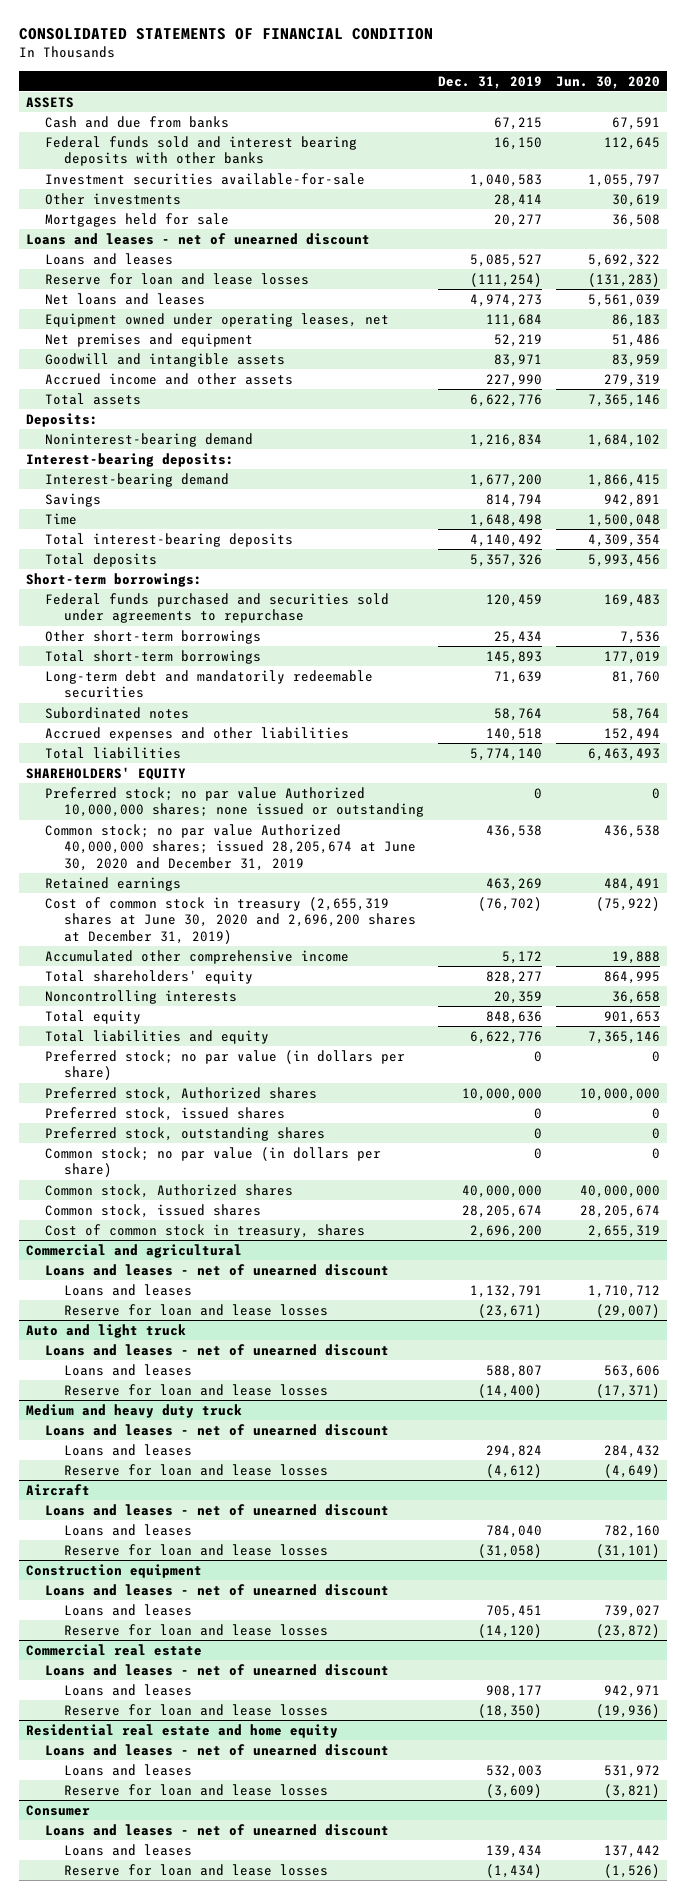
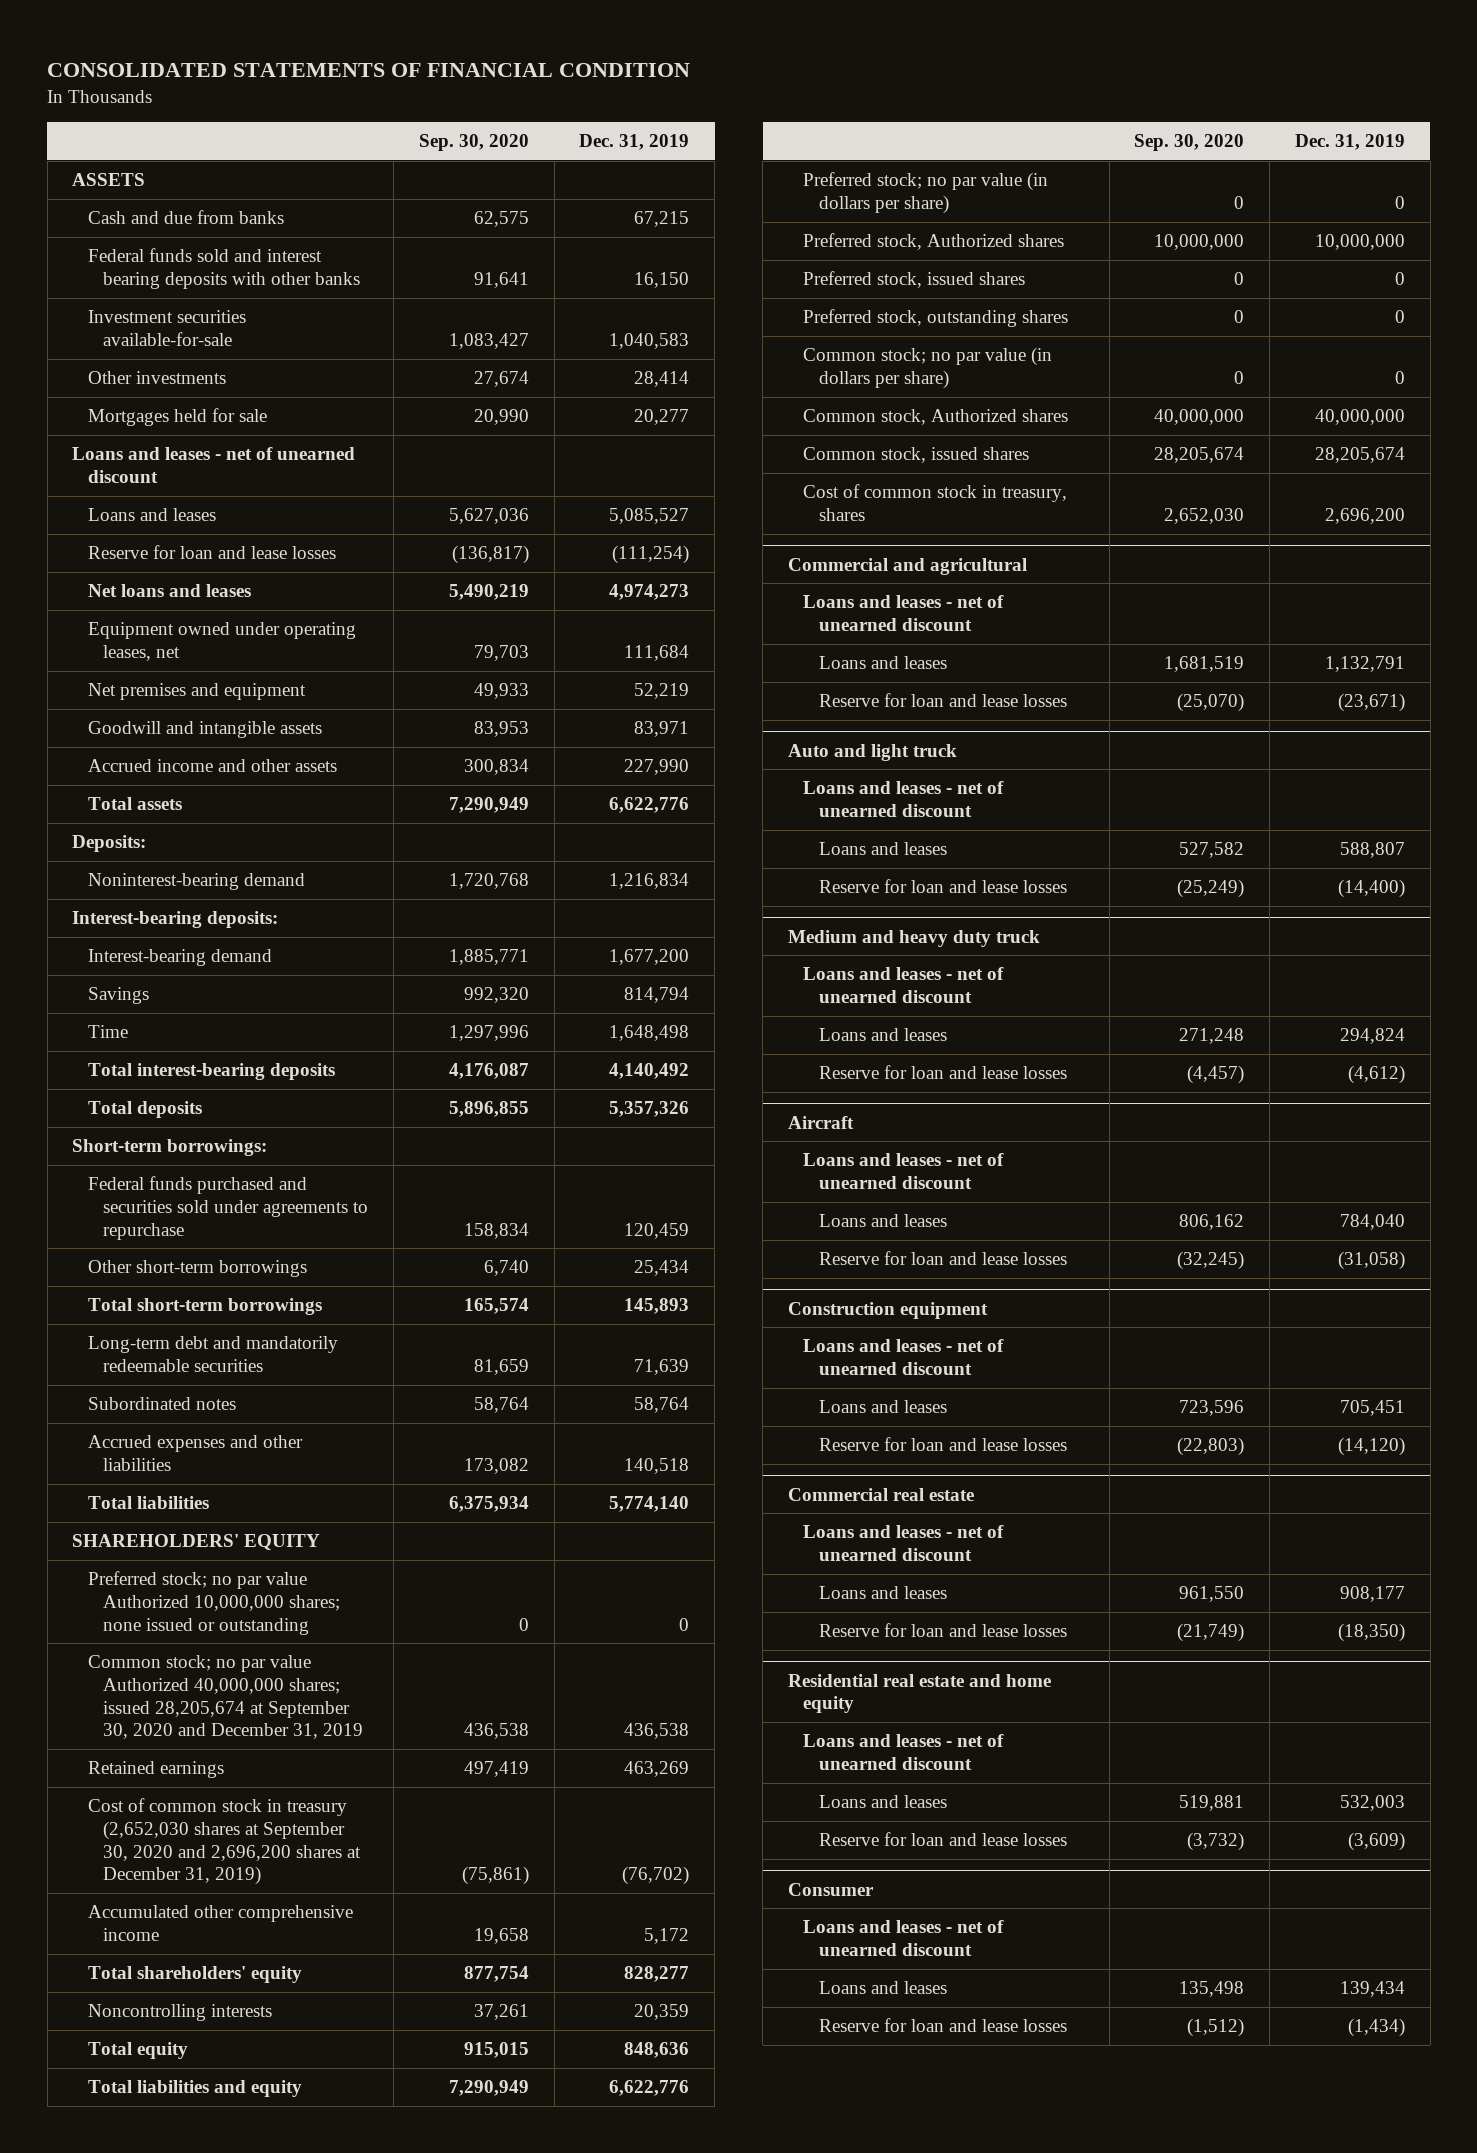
[555,75,660,89] Jun. 30, 2020 -> none
none -> [418,133,529,151] Sep. 30, 2020
[44,823,417,871] Common stock; no par value Authorized 40,000,000 shares; issued 28,205,674 at June 30, 2020 and December 31, 2019 -> [87,1655,364,1740] Common stock; no par value Authorized 40,000,000 shares; issued 28,205,674 at September 30, 2020 and December 31, 2019
[44,896,417,944] Cost of common stock in treasury (2,655,319 shares at June 30, 2020 and 2,696,200 shares at December 31, 2019) -> [87,1798,362,1886] Cost of common stock in treasury (2,652,030 shares at September 30, 2020 and 2,696,200 shares at December 31, 2019)

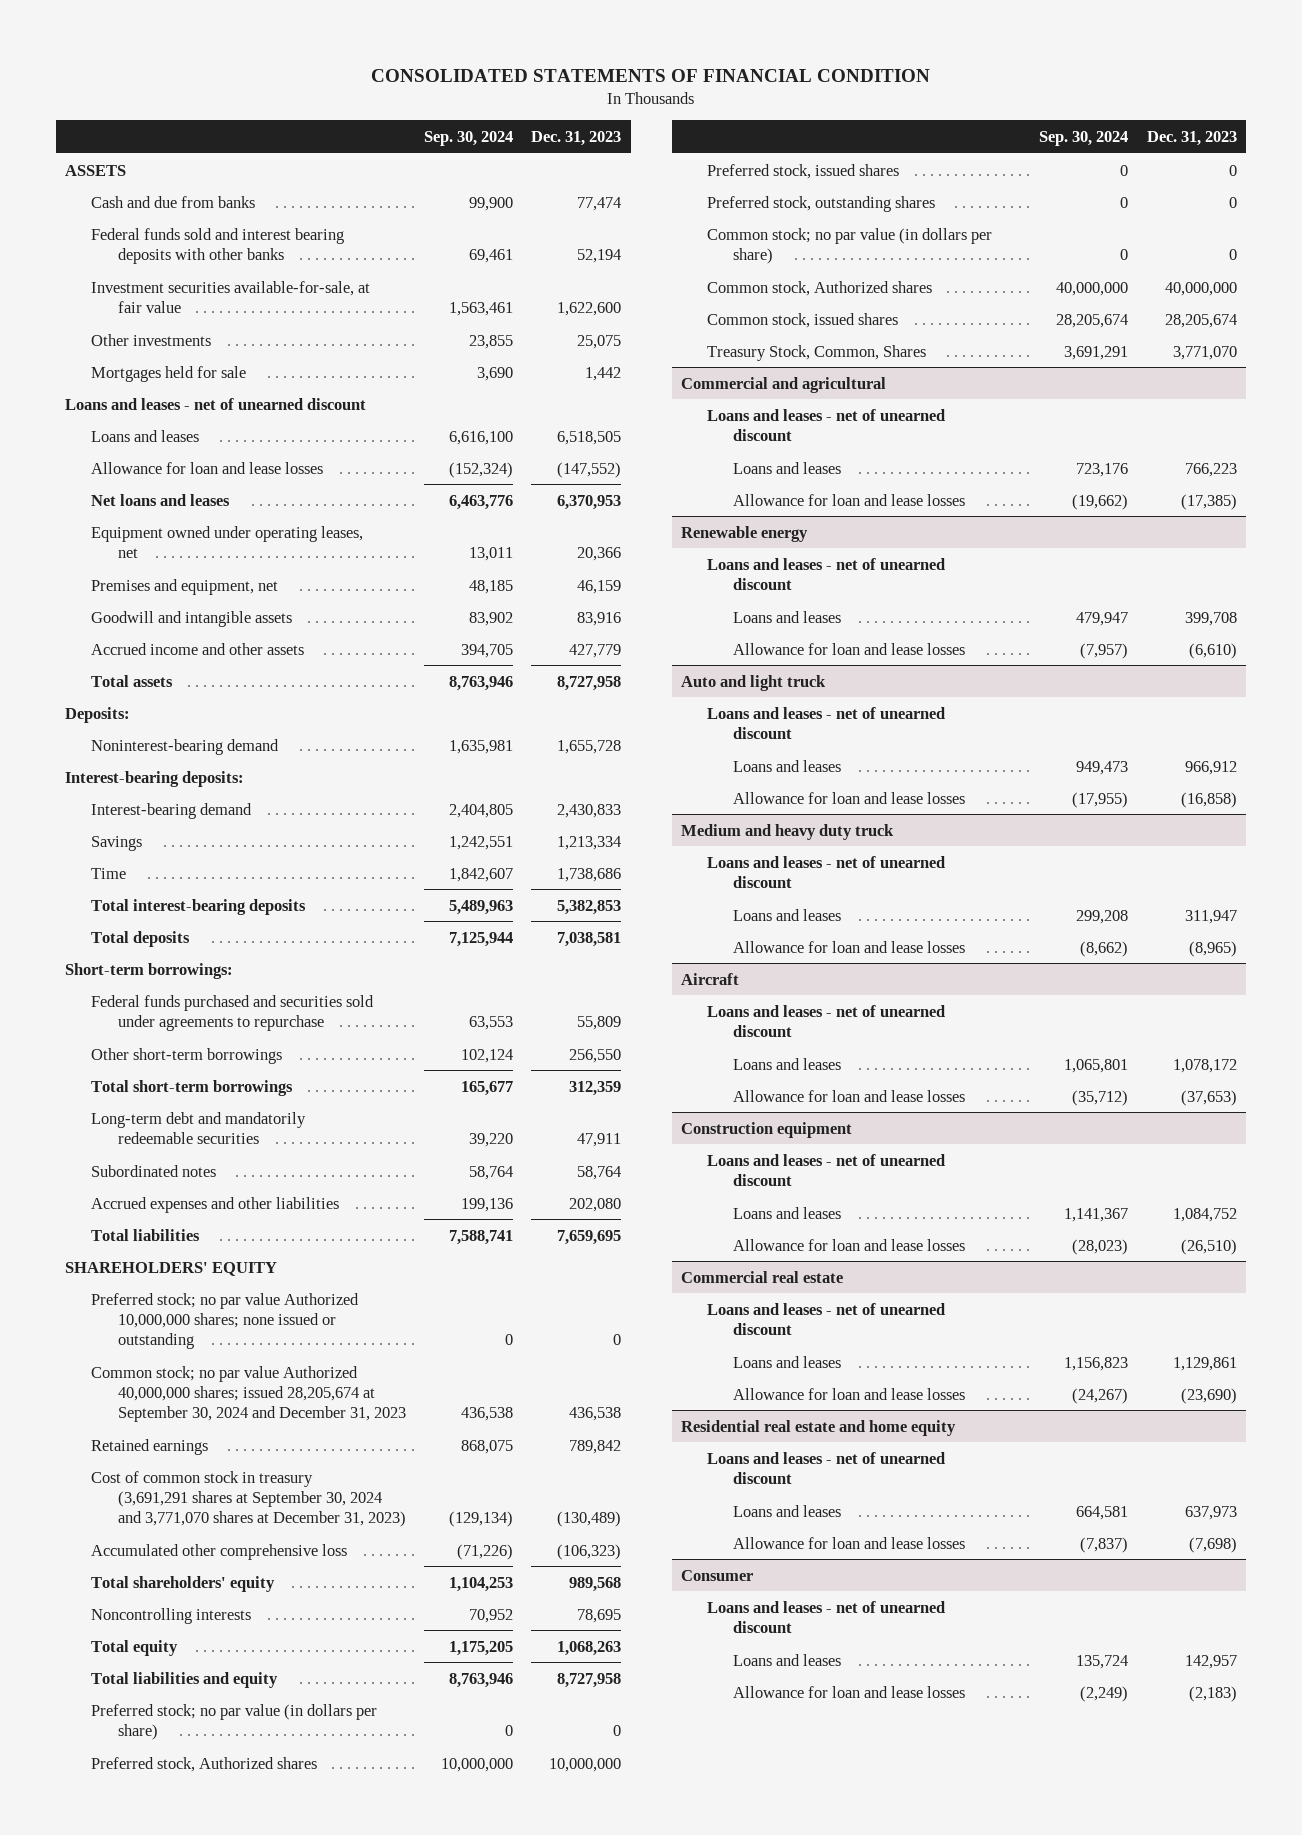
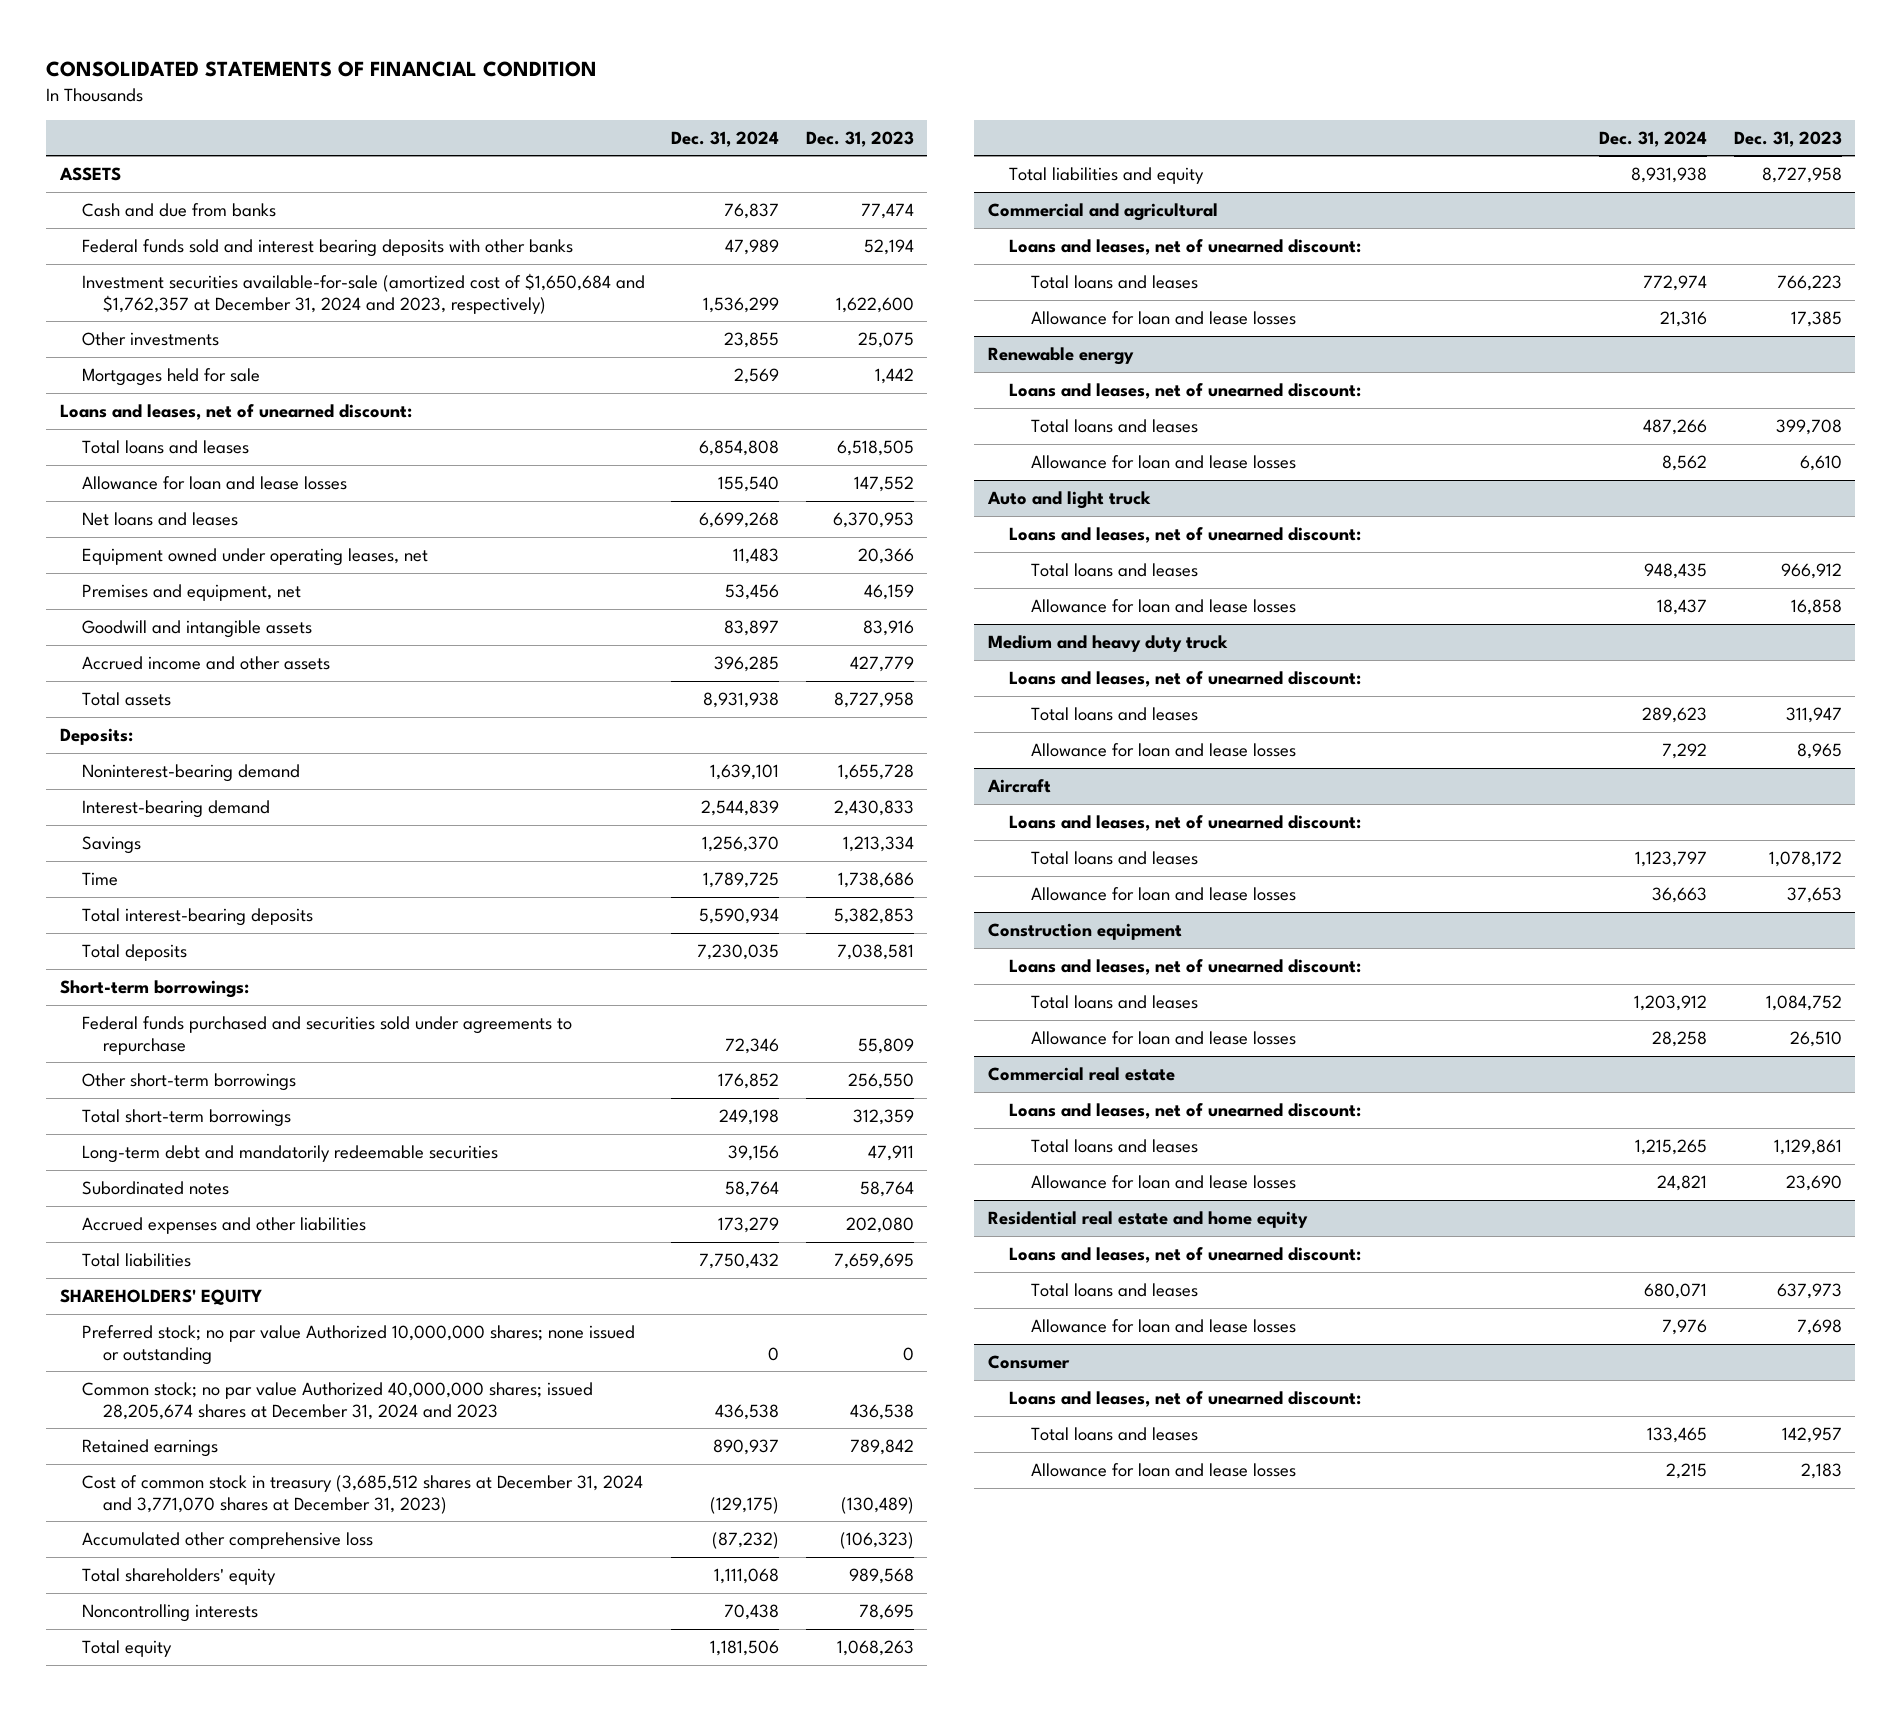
[423,130,513,146] Sep. 30, 2024 -> none
none -> [671,130,780,147] Dec. 31, 2024
[91,280,371,313] Investment securities available-for-sale, at fair value -> [81,273,645,314] Investment securities available-for-sale (amortized cost of $1,650,684 and $1,762,357 at December 31, 2024 and 2023, respectively)
[65,397,367,410] Loans and leases - net of unearned discount -> [59,404,412,421] Loans and leases, net of unearned discount:
[91,429,200,442] Loans and leases -> [81,440,249,455] Total loans and leases
[557,461,622,478] (147,552) -> [854,476,915,493] 147,552
[65,770,245,787] Interest-bearing deposits: -> none
[91,1365,406,1423] Common stock; no par value Authorized 40,000,000 shares; issued 28,205,674 at September 30, 2024 and December 31, 2023 -> [81,1382,593,1420] Common stock; no par value Authorized 40,000,000 shares; issued 28,205,674 shares at December 31, 2024 and 2023
[91,1470,406,1528] Cost of common stock in treasury (3,691,291 shares at September 30, 2024 and 3,771,070 shares at December 31, 2023) -> [81,1475,643,1514] Cost of common stock in treasury (3,685,512 shares at December 31, 2024 and 3,771,070 shares at December 31, 2023)
[91,1703,378,1740] Preferred stock; no par value (in dollars per share) -> none
[91,1756,318,1772] Preferred stock, Authorized shares -> none
[706,163,899,179] Preferred stock, issued shares -> none
[706,195,935,212] Preferred stock, outstanding shares -> none
[706,227,992,264] Common stock; no par value (in dollars per share) -> none
[706,280,932,296] Common stock, Authorized shares -> none
[706,312,898,328] Common stock, issued shares -> none
[706,344,926,361] Treasury Stock, Common, Shares -> none
[706,408,945,441] Loans and leases - net of unearned discount -> [1009,239,1362,256] Loans and leases, net of unearned discount:
[732,461,841,474] Loans and leases -> [1031,275,1199,290] Total loans and leases
[1180,493,1237,510] (17,385) -> [1790,311,1842,328] 17,385
[706,557,945,590] Loans and leases - net of unearned discount -> [1009,383,1362,400] Loans and leases, net of unearned discount:
[732,610,841,623] Loans and leases -> [1031,419,1199,434] Total loans and leases
[1188,642,1237,659] (6,610) -> [1799,455,1842,472] 6,610
[706,706,945,739] Loans and leases - net of unearned discount -> [1009,527,1362,544] Loans and leases, net of unearned discount:
[732,759,841,772] Loans and leases -> [1031,563,1199,578] Total loans and leases
[1180,791,1237,808] (16,858) -> [1790,599,1842,616] 16,858
[706,855,945,888] Loans and leases - net of unearned discount -> [1009,671,1362,688] Loans and leases, net of unearned discount:
[732,908,841,921] Loans and leases -> [1031,707,1199,722] Total loans and leases
[1188,940,1237,957] (8,965) -> [1796,743,1842,760] 8,965
[706,1004,945,1037] Loans and leases - net of unearned discount -> [1009,815,1362,832] Loans and leases, net of unearned discount:
[732,1057,841,1070] Loans and leases -> [1031,851,1199,866] Total loans and leases
[1180,1089,1237,1106] (37,653) -> [1786,887,1842,904] 37,653
[706,1153,945,1186] Loans and leases - net of unearned discount -> [1009,959,1362,976] Loans and leases, net of unearned discount:
[732,1206,841,1219] Loans and leases -> [1031,995,1199,1010] Total loans and leases
[1180,1238,1237,1255] (26,510) -> [1789,1031,1842,1048] 26,510
[706,1302,945,1335] Loans and leases - net of unearned discount -> [1009,1103,1362,1120] Loans and leases, net of unearned discount:
[732,1355,841,1368] Loans and leases -> [1031,1139,1199,1154] Total loans and leases
[1180,1387,1237,1404] (23,690) -> [1785,1175,1842,1192] 23,690
[706,1451,945,1484] Loans and leases - net of unearned discount -> [1009,1247,1362,1264] Loans and leases, net of unearned discount:
[732,1504,841,1517] Loans and leases -> [1031,1283,1199,1298] Total loans and leases
[1188,1536,1237,1553] (7,698) -> [1796,1319,1842,1336] 7,698
[706,1600,945,1633] Loans and leases - net of unearned discount -> [1009,1391,1362,1408] Loans and leases, net of unearned discount:
[732,1653,841,1666] Loans and leases -> [1031,1427,1199,1442] Total loans and leases
[1188,1685,1237,1702] (2,183) -> [1800,1463,1842,1480] 2,183

